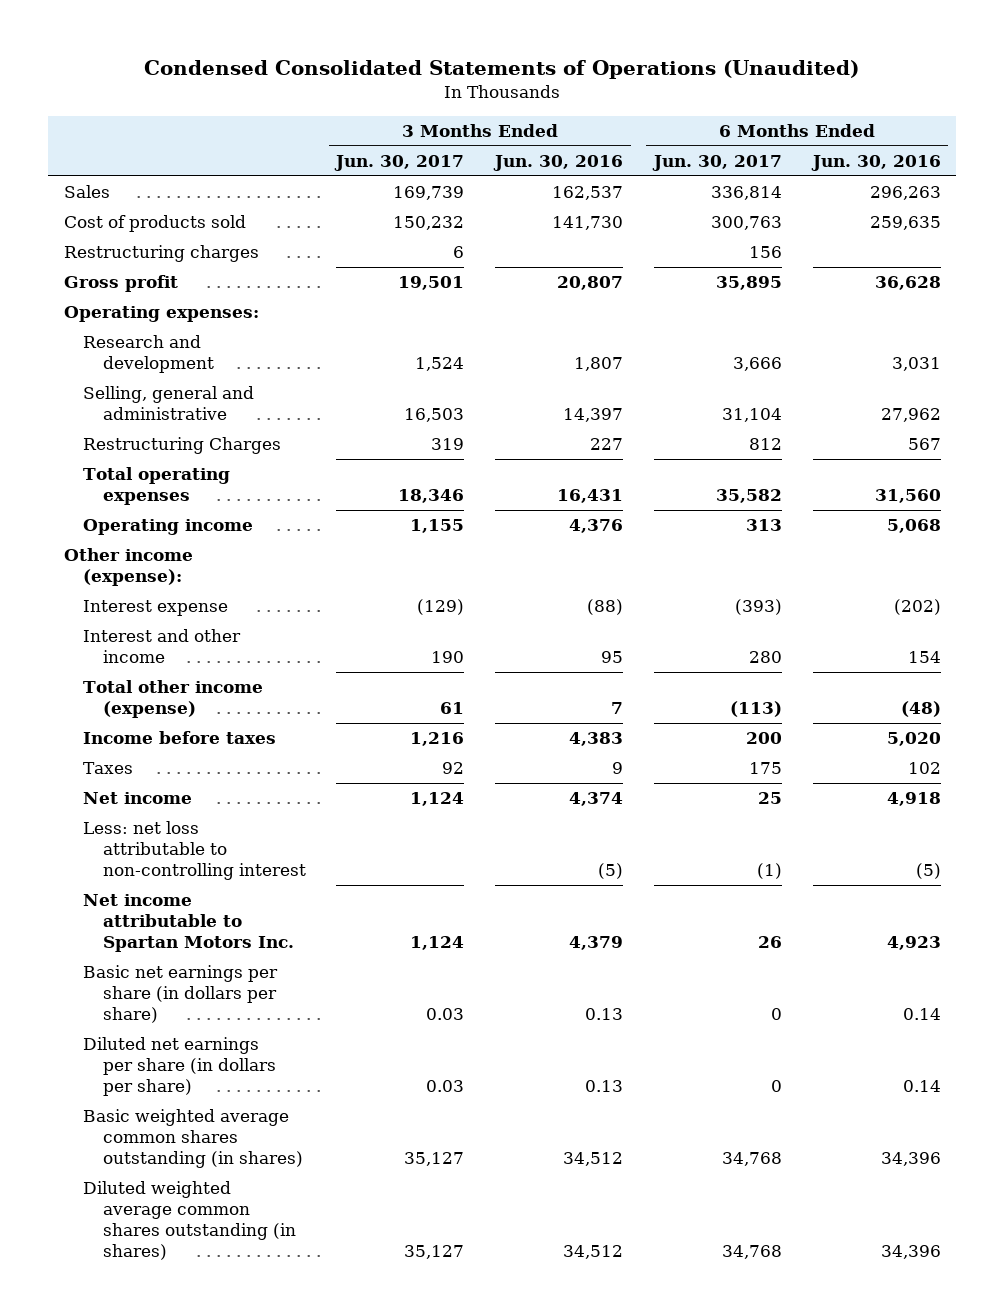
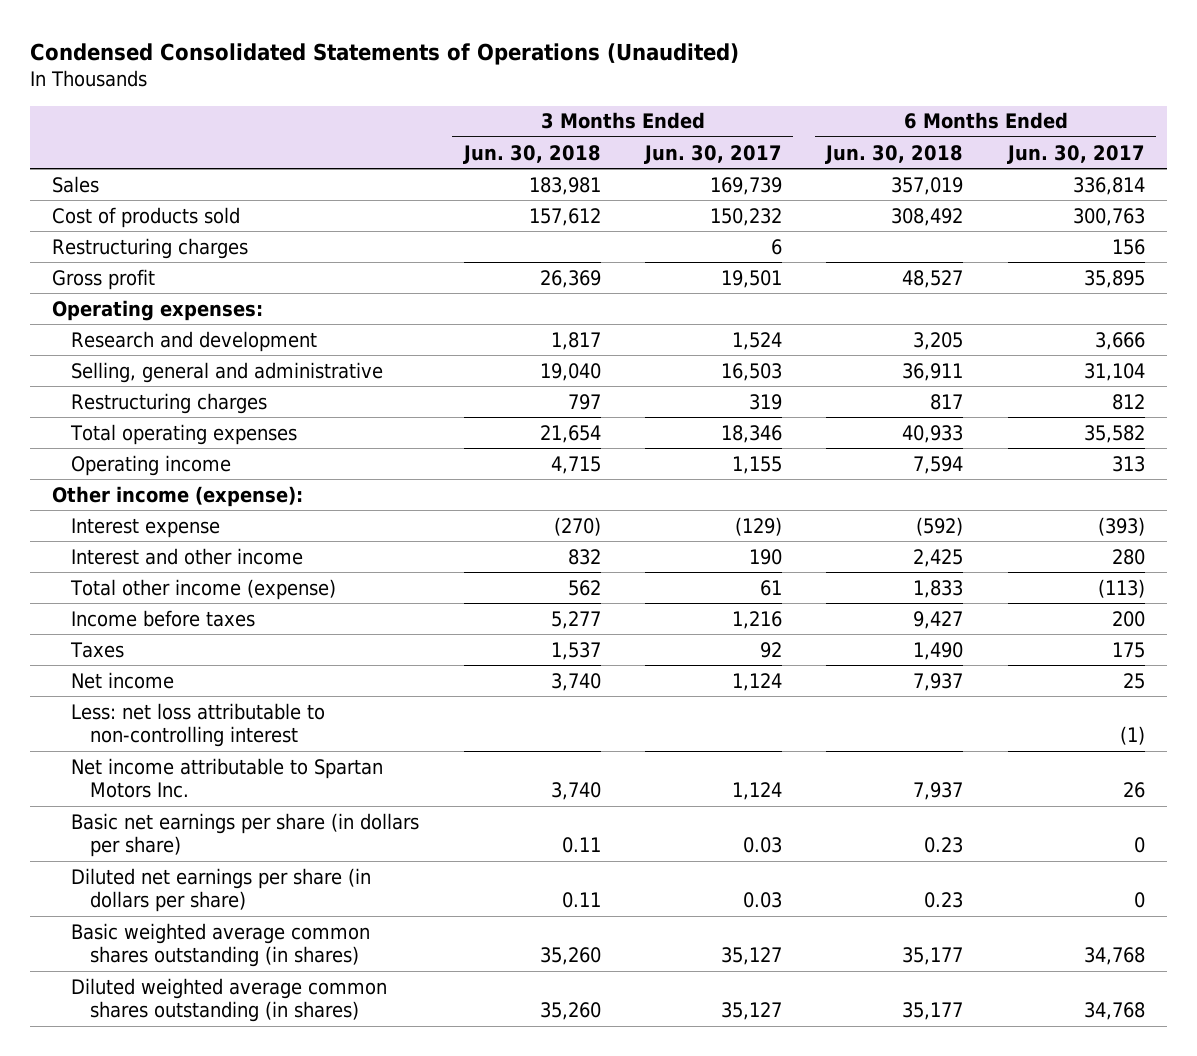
[493,155,624,172] Jun. 30, 2016 -> none
[810,155,941,172] Jun. 30, 2016 -> none
none -> [462,144,601,164] Jun. 30, 2018
none -> [825,144,964,164] Jun. 30, 2018
[83,437,282,455] Restructuring Charges -> [71,392,268,414] Restructuring charges

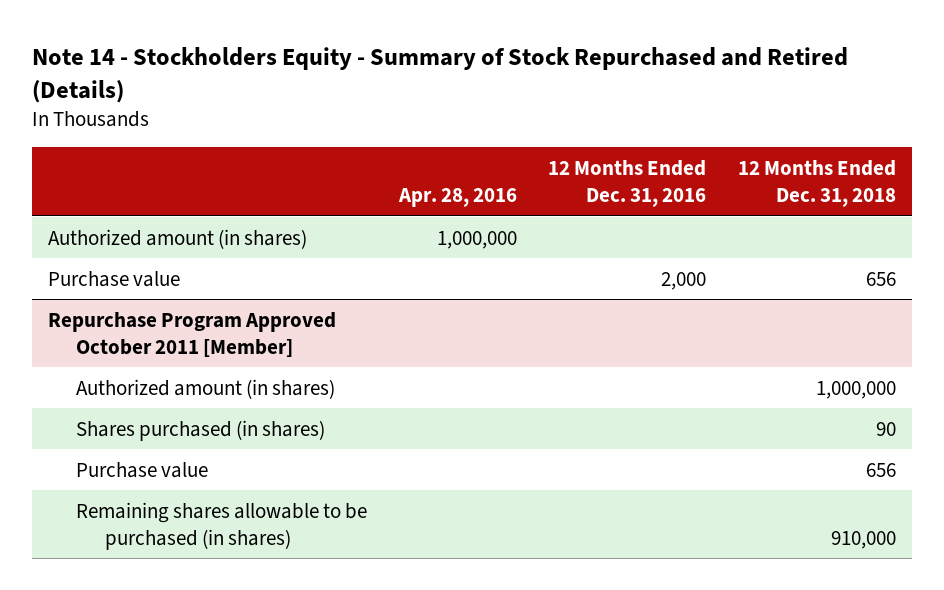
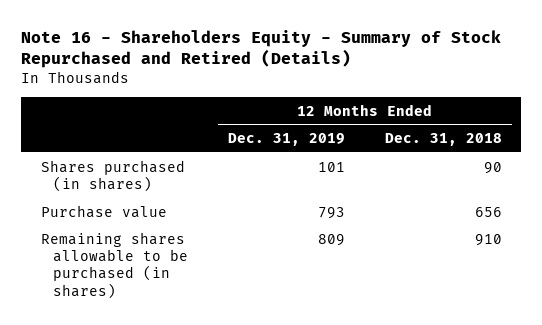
[31,46,848,103] Note 14 - Stockholders Equity - Summary of Stock Repurchased and Retired (Details) -> [20,29,501,69] Note 16 - Shareholders Equity - Summary of Stock Repurchased and Retired (Details)
[397,188,517,208] Apr. 28, 2016 -> none
[548,160,707,208] 12 Months Ended Dec. 31, 2016 -> none
none -> [227,133,345,147] Dec. 31, 2019
[47,228,307,249] Authorized amount (in shares) -> none
[47,270,180,287] Purchase value -> none
[47,311,336,357] Repurchase Program Approved October 2011 [Member] -> none
[76,378,336,399] Authorized amount (in shares) -> none
[830,530,896,549] 910,000 -> [474,233,502,246] 910

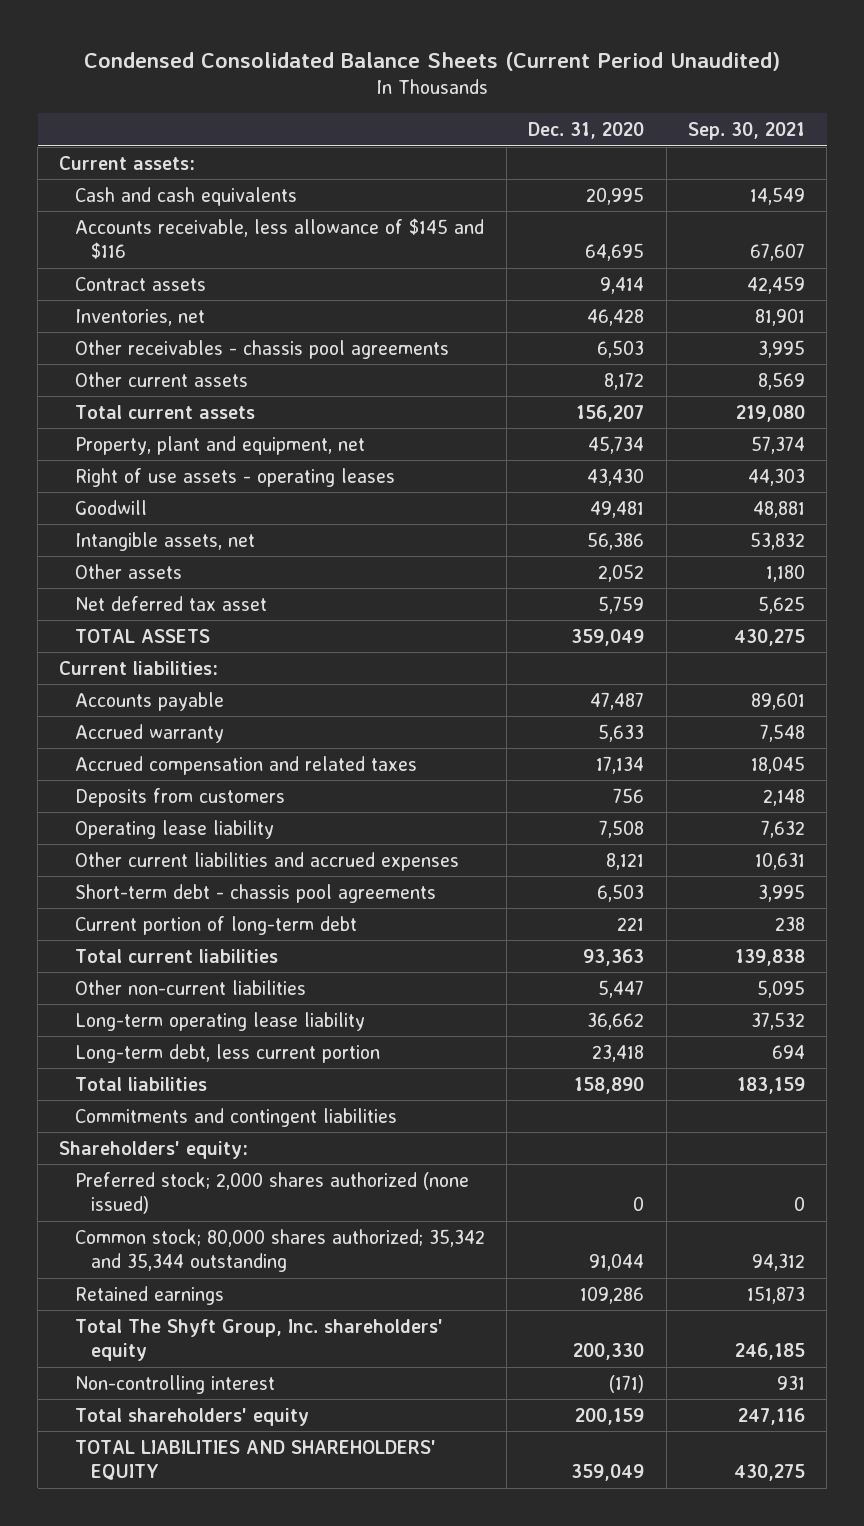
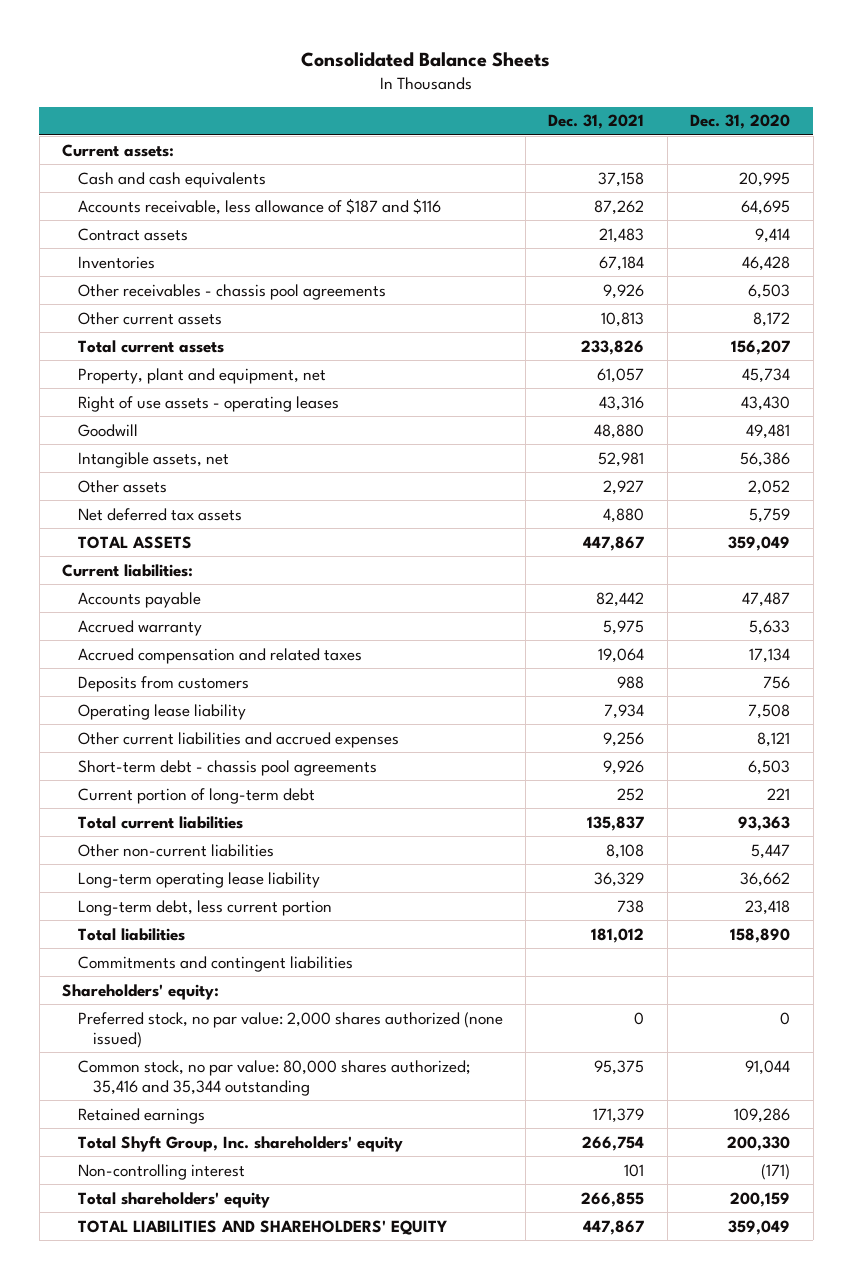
[84,51,781,71] Condensed Consolidated Balance Sheets (Current Period Unaudited) -> [301,52,551,68] Consolidated Balance Sheets
[687,121,805,140] Sep. 30, 2021 -> none
none -> [548,114,645,130] Dec. 31, 2021
[75,217,485,260] Accounts receivable, less allowance of $145 and $116 -> [77,197,441,215] Accounts receivable, less allowance of $187 and $116
[75,308,206,326] Inventories, net -> [77,255,155,269] Inventories
[75,595,268,611] Net deferred tax asset -> [77,507,242,521] Net deferred tax assets
[75,1171,470,1215] Preferred stock; 2,000 shares authorized (none issued) -> [77,1011,503,1048] Preferred stock, no par value: 2,000 shares authorized (none issued)
[75,1228,486,1273] Common stock; 80,000 shares authorized; 35,342 and 35,344 outstanding -> [77,1059,471,1096] Common stock, no par value: 80,000 shares authorized; 35,416 and 35,344 outstanding
[75,1318,444,1362] Total The Shyft Group, Inc. shareholders' equity -> [77,1135,403,1152] Total Shyft Group, Inc. shareholders' equity

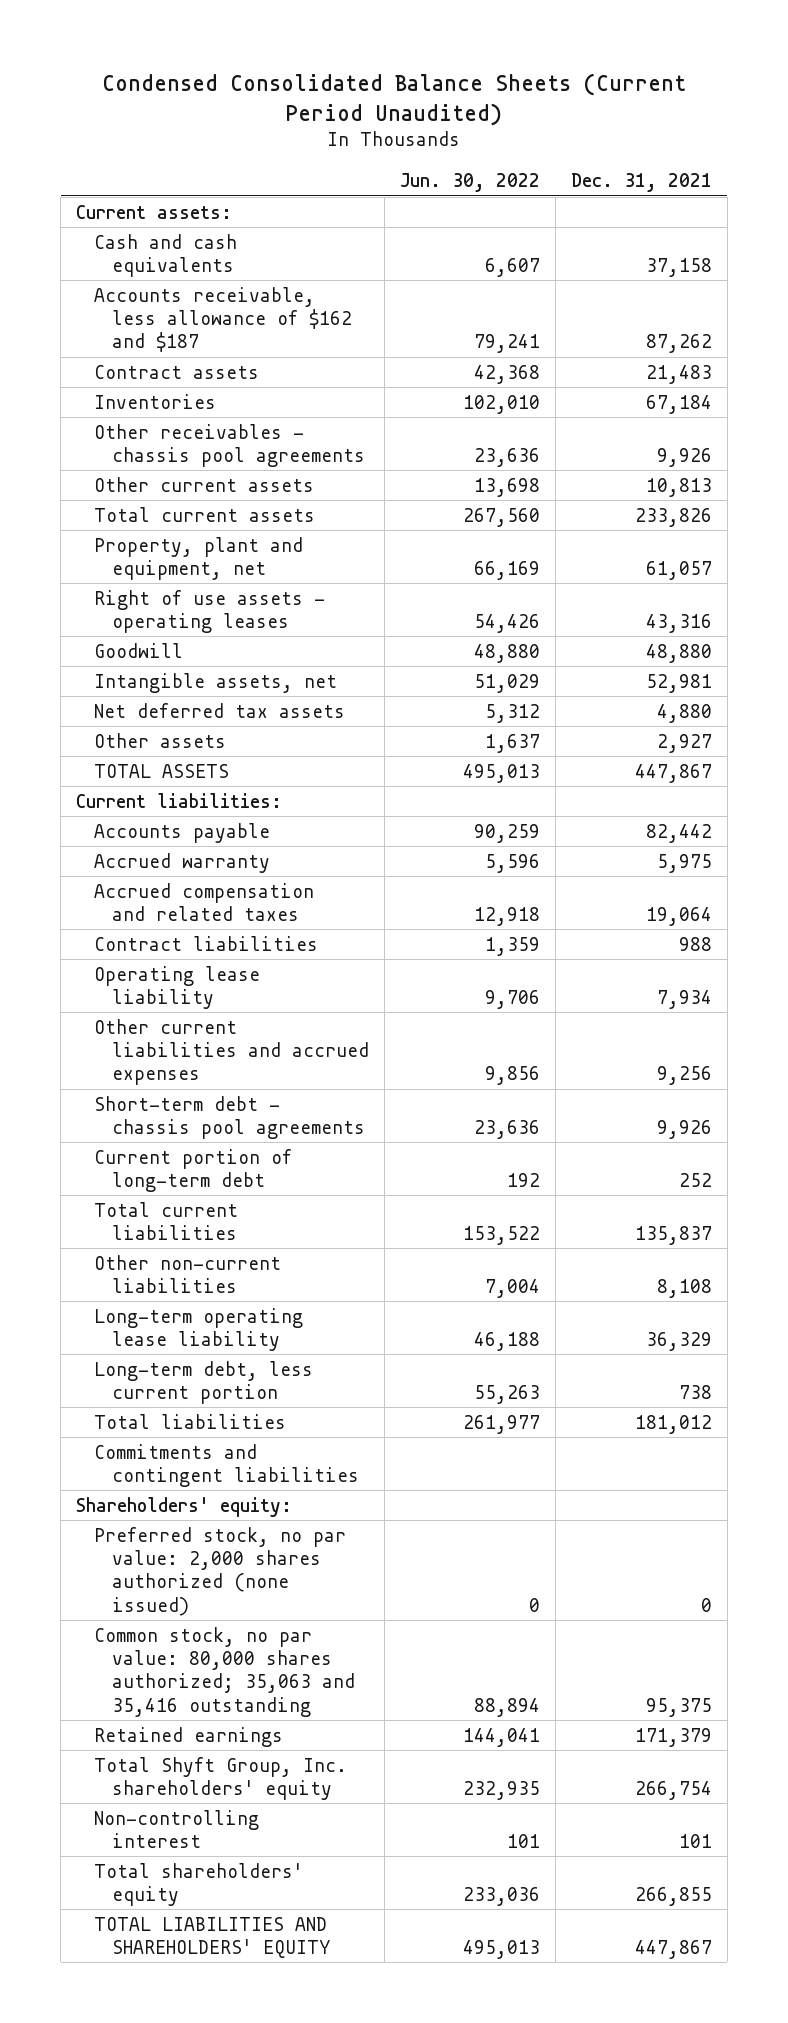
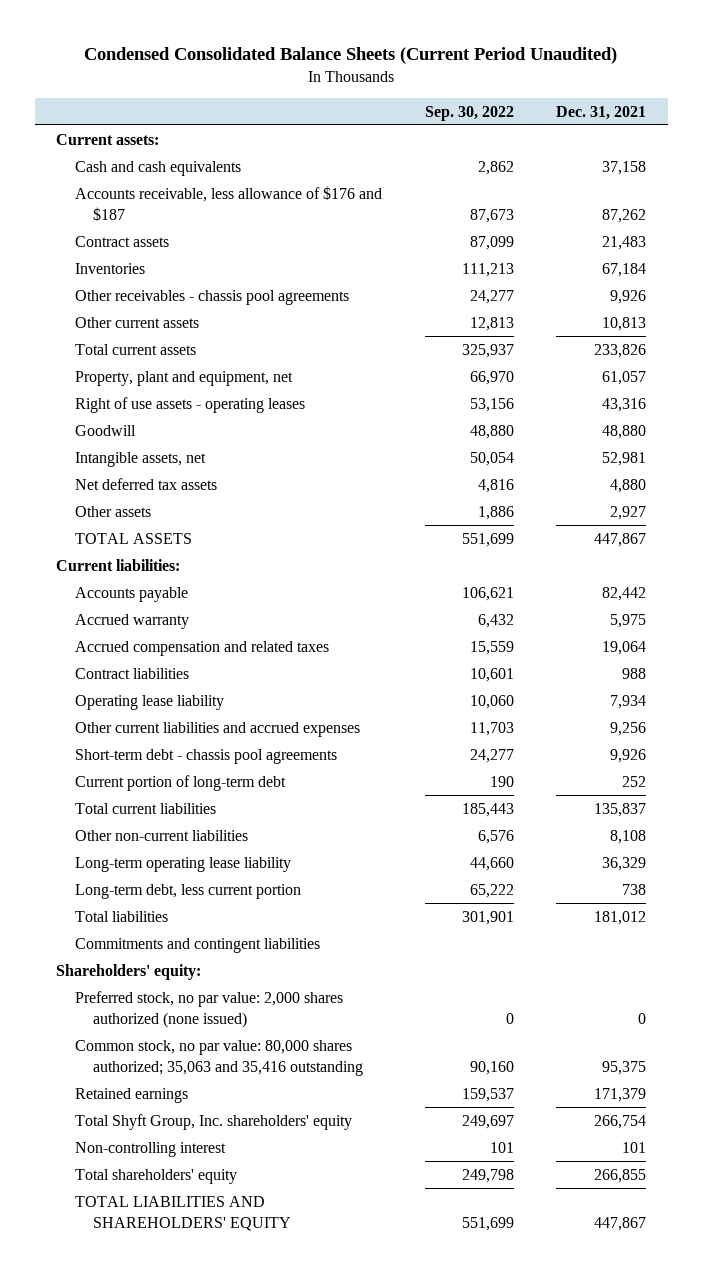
[399,173,540,193] Jun. 30, 2022 -> none
none -> [424,105,514,121] Sep. 30, 2022
[93,286,352,353] Accounts receivable, less allowance of $162 and $187 -> [74,185,382,221] Accounts receivable, less allowance of $176 and $187

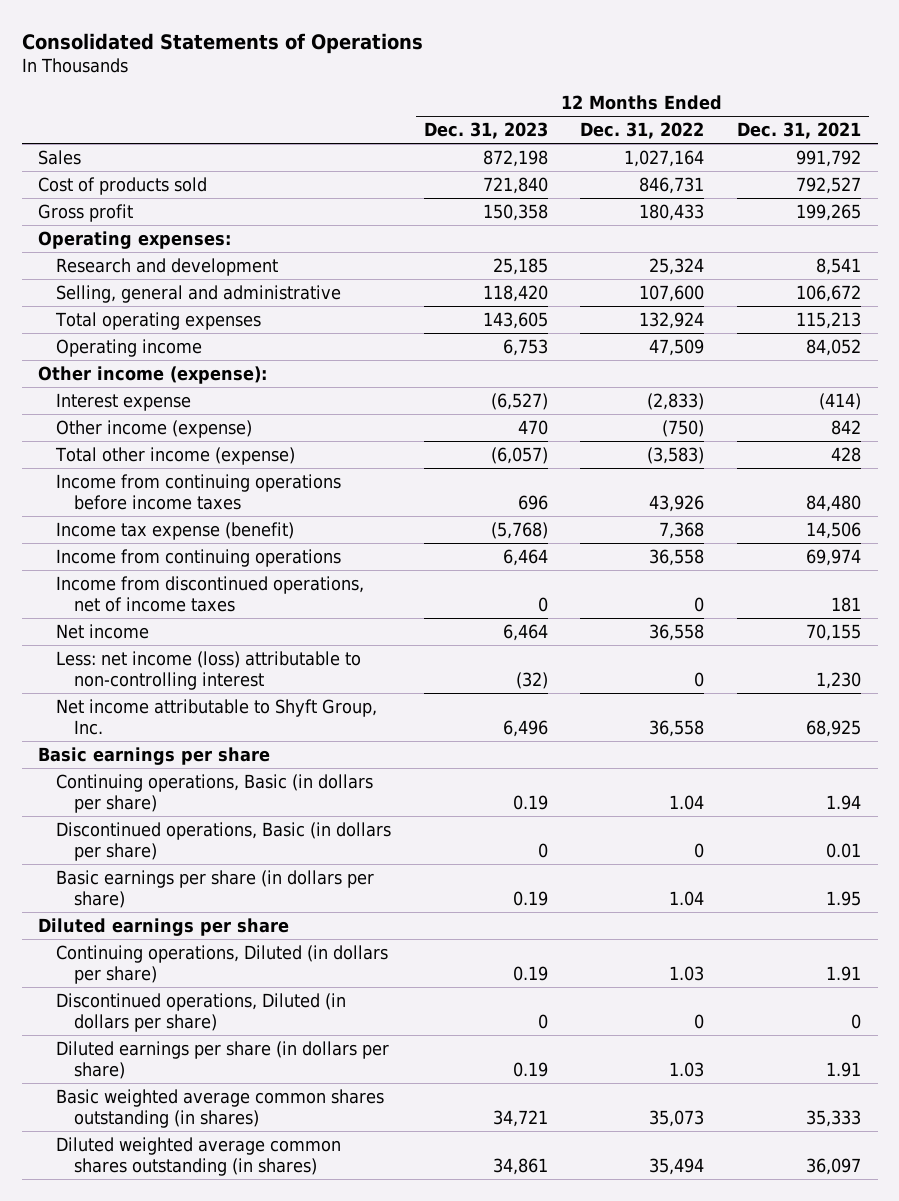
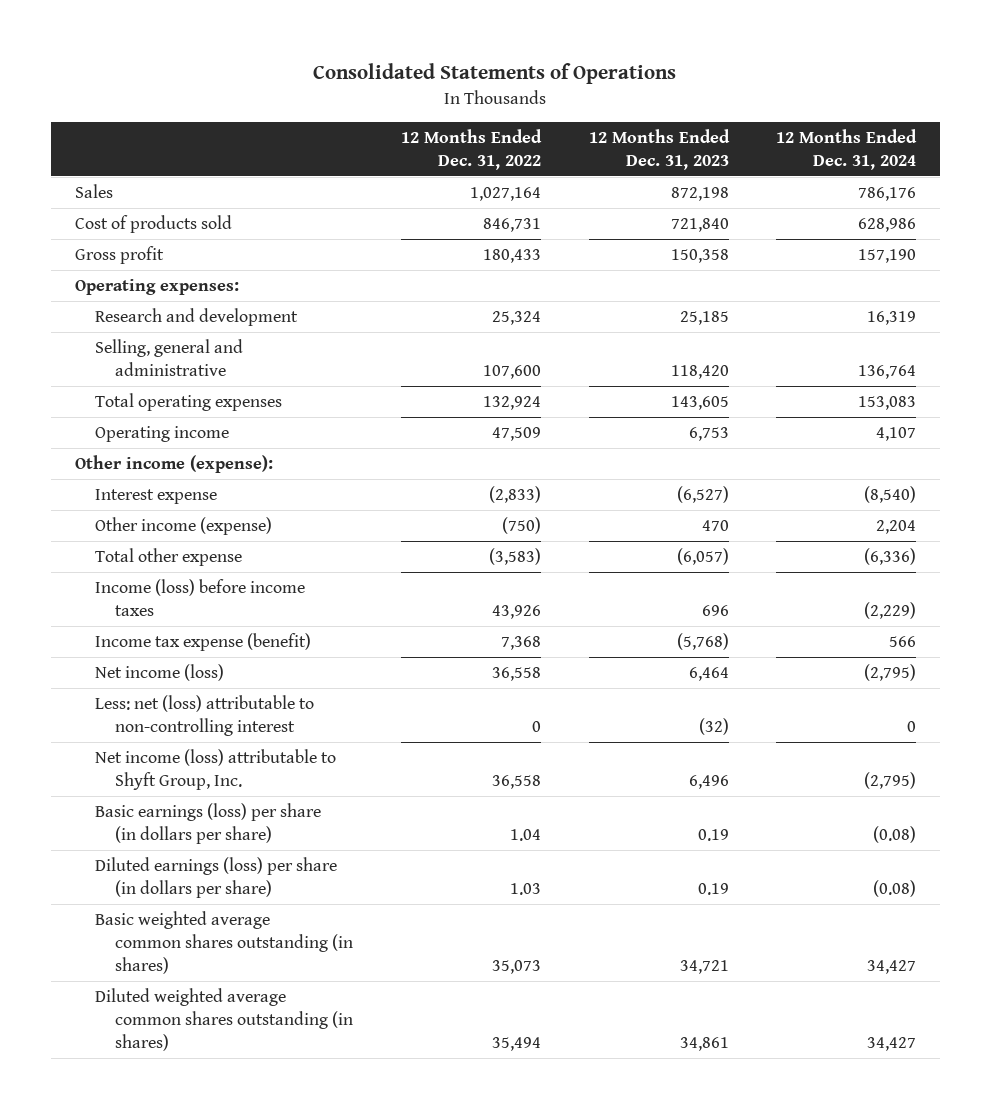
[737,122,862,140] Dec. 31, 2021 -> none
none -> [776,128,918,170] 12 Months Ended Dec. 31, 2024
[54,446,295,465] Total other income (expense) -> [94,548,242,567] Total other expense
[55,473,341,510] Income from continuing operations before income taxes -> [94,579,305,617] Income (loss) before income taxes
[55,548,341,567] Income from continuing operations -> none
[55,575,364,612] Income from discontinued operations, net of income taxes -> none
[38,746,271,765] Basic earnings per share -> none
[55,773,373,813] Continuing operations, Basic (in dollars per share) -> none
[55,821,391,861] Discontinued operations, Basic (in dollars per share) -> none
[38,917,290,936] Diluted earnings per share -> none
[55,944,388,984] Continuing operations, Diluted (in dollars per share) -> none
[55,992,346,1032] Discontinued operations, Diluted (in dollars per share) -> none
[55,623,149,639] Net income -> [94,664,224,682] Net income (loss)
[55,650,361,690] Less: net income (loss) attributable to non-controlling interest -> [94,695,314,737] Less: net (loss) attributable to non-controlling interest
[55,698,377,735] Net income attributable to Shyft Group, Inc. -> [94,749,336,791] Net income (loss) attributable to Shyft Group, Inc.
[55,869,374,908] Basic earnings per share (in dollars per share) -> [94,803,321,845] Basic earnings (loss) per share (in dollars per share)
[55,1040,389,1079] Diluted earnings per share (in dollars per share) -> [94,857,337,899] Diluted earnings (loss) per share (in dollars per share)

